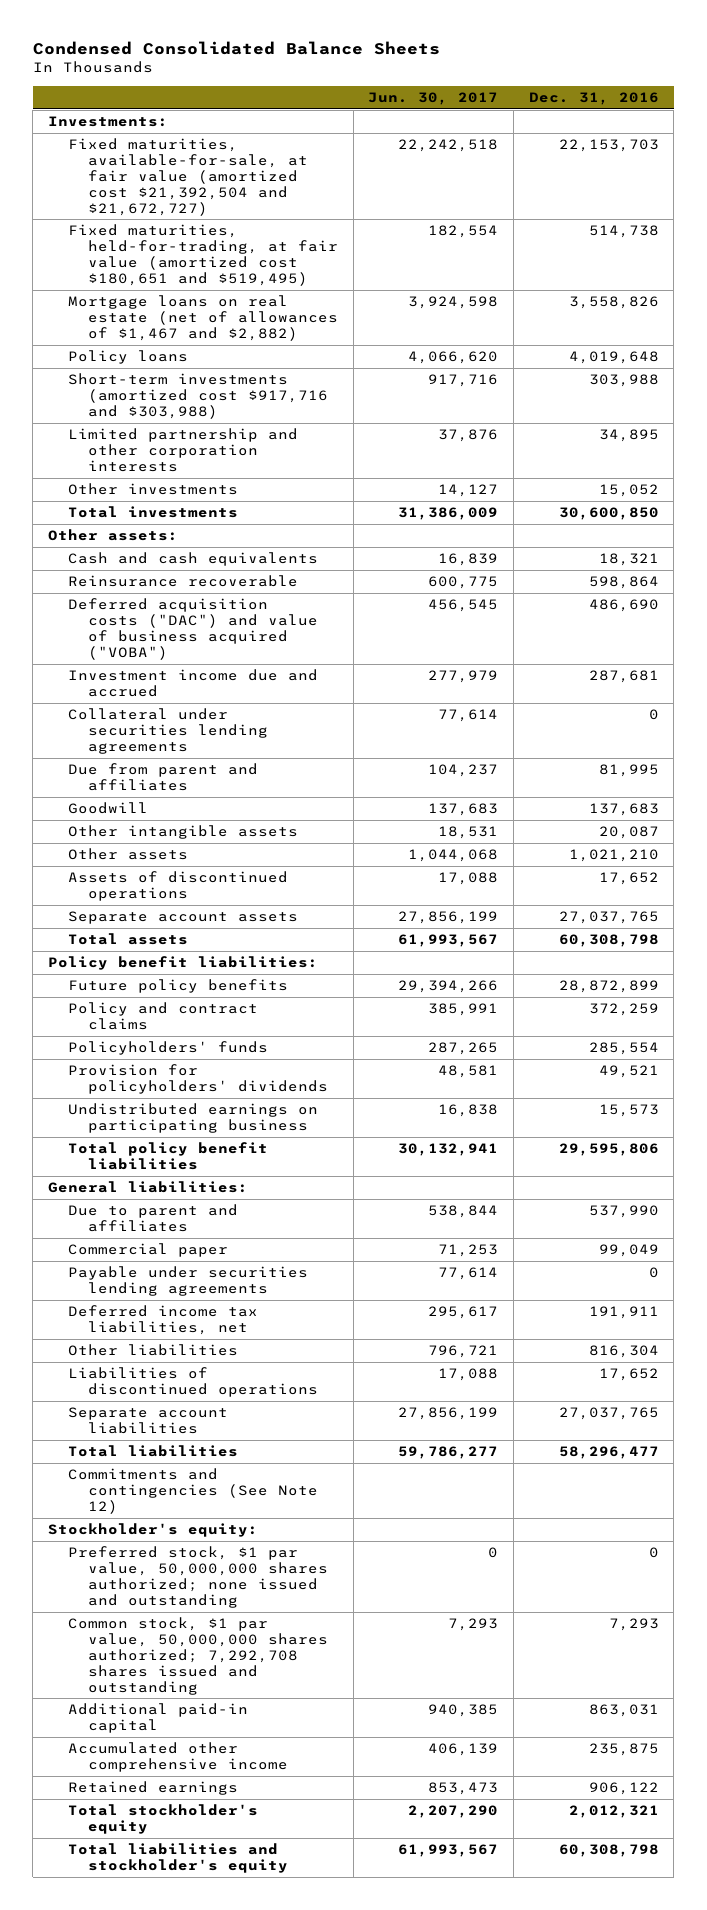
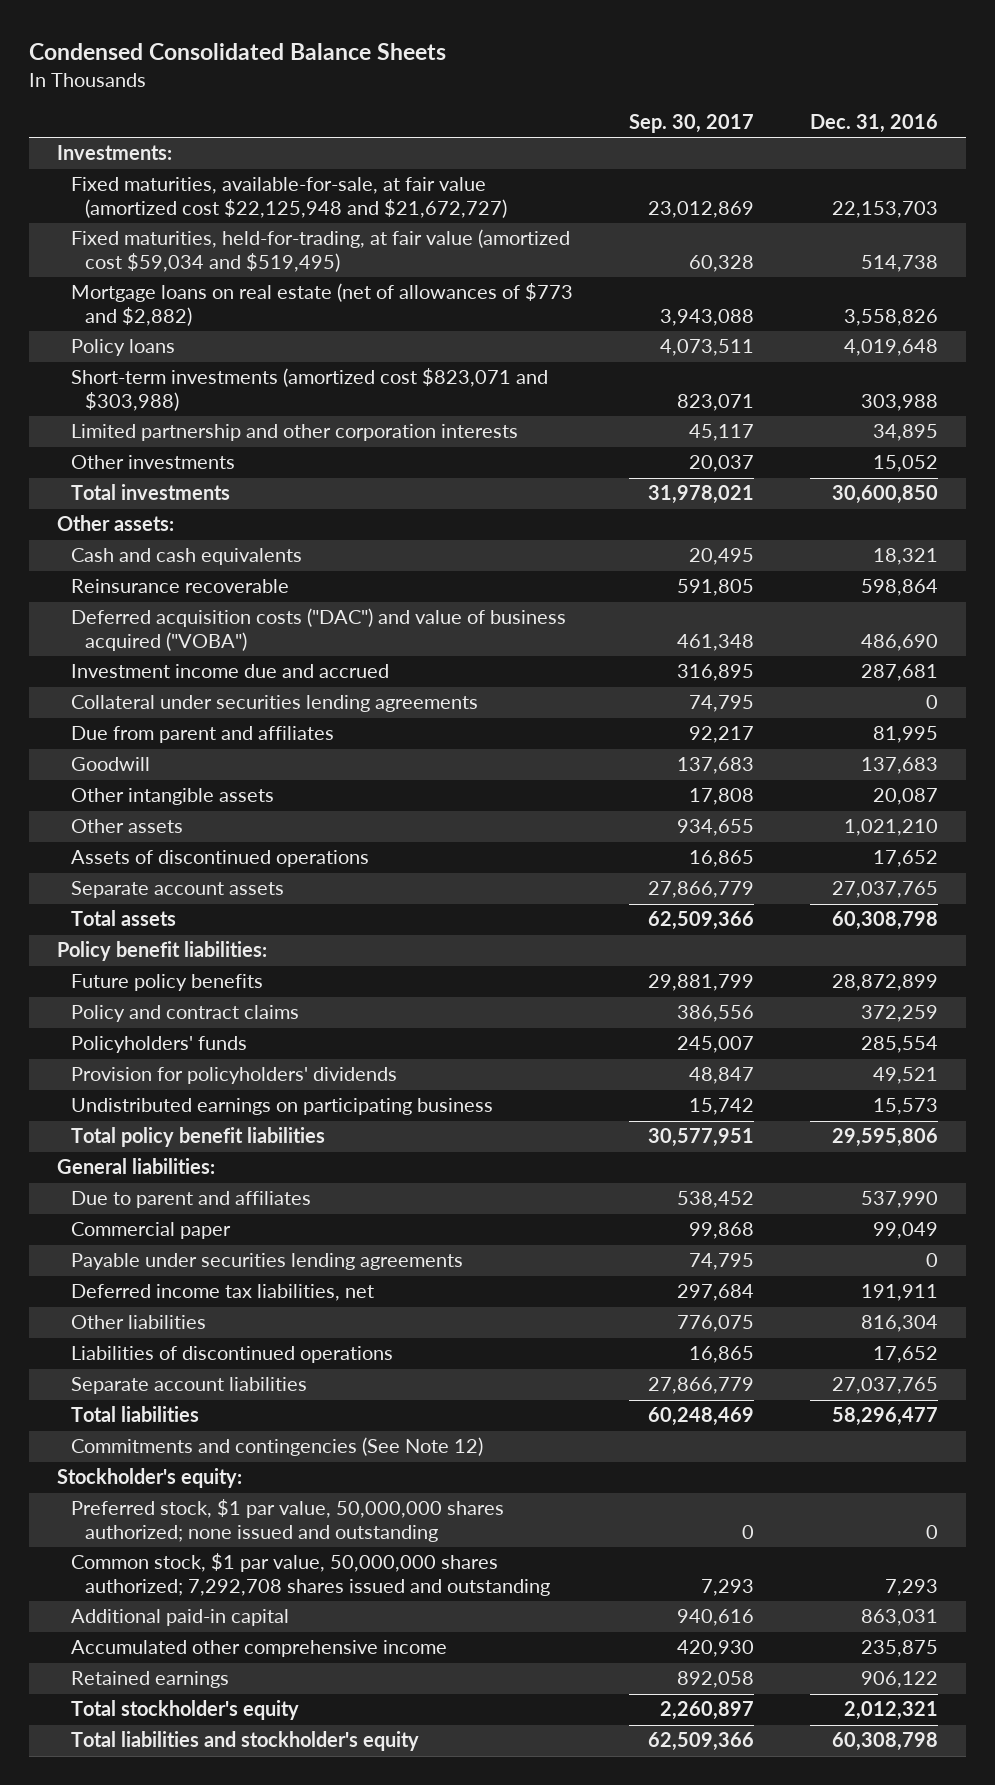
[368,91,499,105] Jun. 30, 2017 -> none
none -> [629,114,755,134] Sep. 30, 2017
[68,138,308,216] Fixed maturities, available-for-sale, at fair value (amortized cost $21,392,504 and $21,672,727) -> [71,177,508,218] Fixed maturities, available-for-sale, at fair value (amortized cost $22,125,948 and $21,672,727)
[68,224,338,286] Fixed maturities, held-for-trading, at fair value (amortized cost $180,651 and $519,495) -> [71,229,571,272] Fixed maturities, held-for-trading, at fair value (amortized cost $59,034 and $519,495)
[68,295,338,341] Mortgage loans on real estate (net of allowances of $1,467 and $2,882) -> [71,283,574,326] Mortgage loans on real estate (net of allowances of $773 and $2,882)
[68,373,328,419] Short-term investments (amortized cost $917,716 and $303,988) -> [71,368,549,411] Short-term investments (amortized cost $823,071 and $303,988)

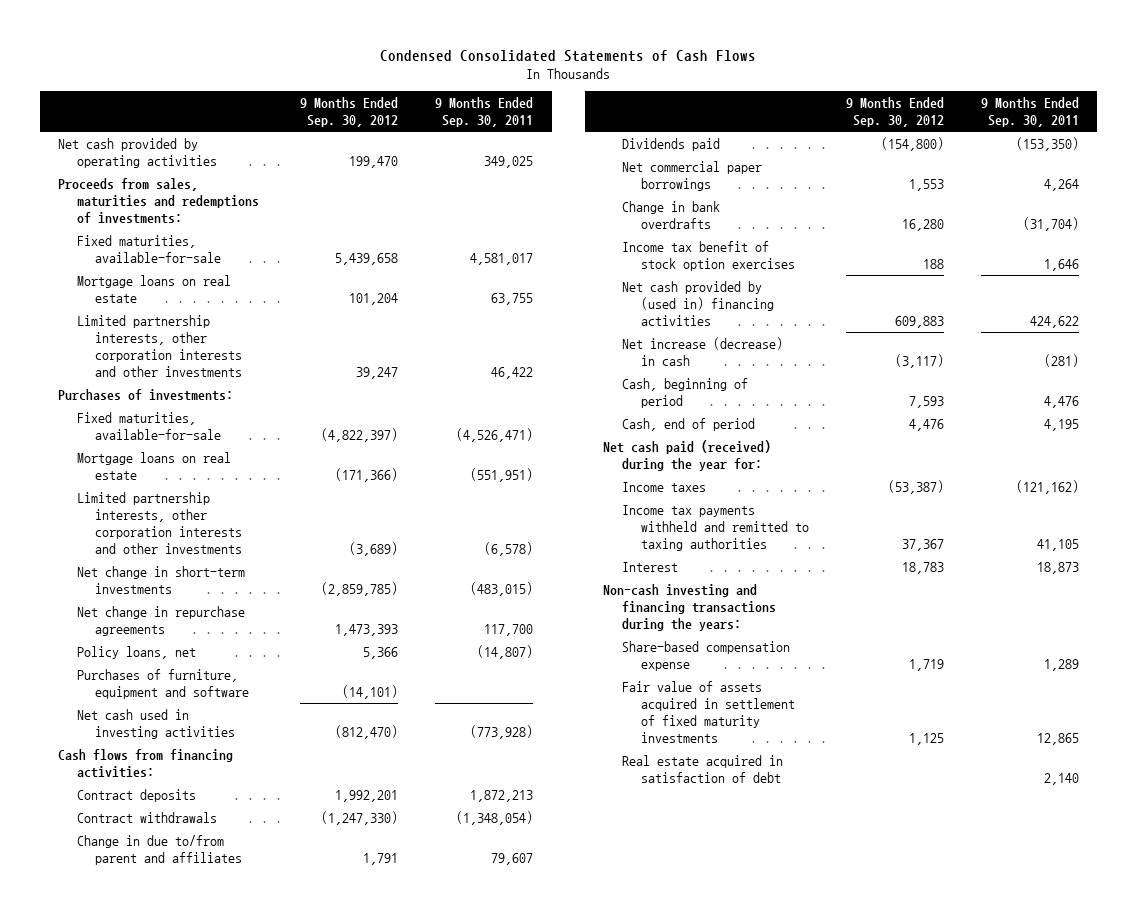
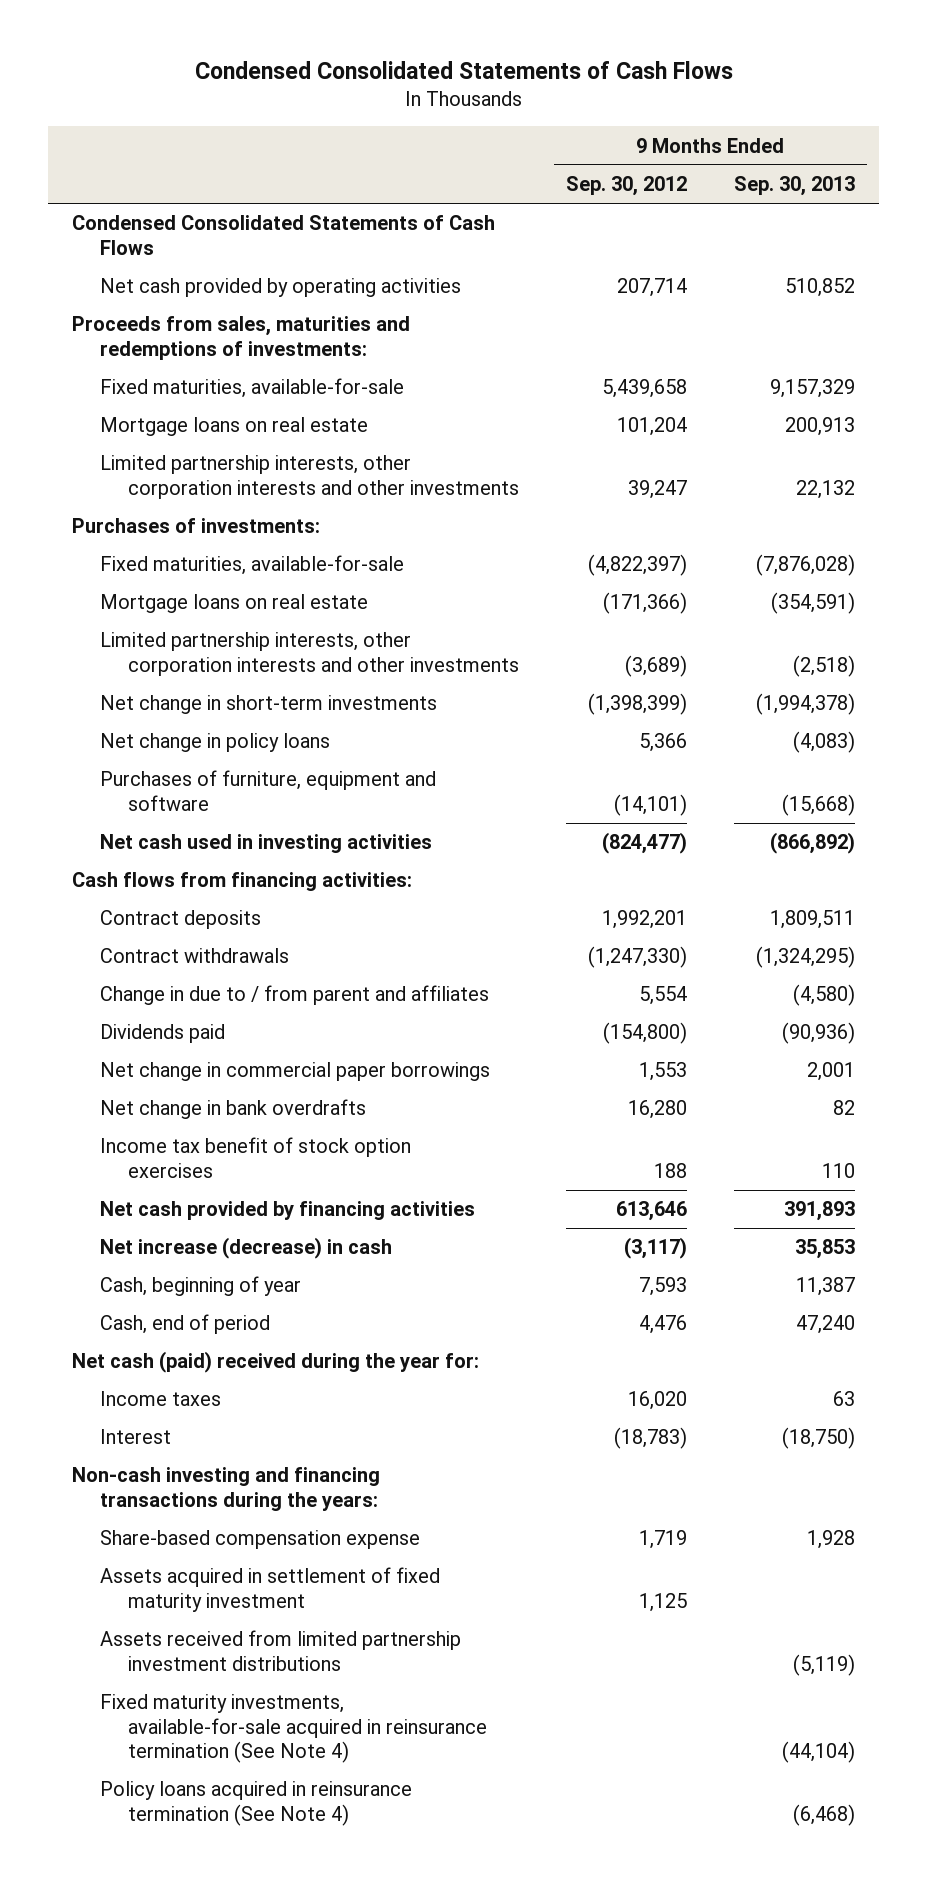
[435,96,534,128] 9 Months Ended Sep. 30, 2011 -> none
none -> [734,176,856,197] Sep. 30, 2013
none -> [72,215,496,255] Condensed Consolidated Statements of Cash Flows
[349,155,399,168] 199,470 -> [616,278,687,298] 207,714
[76,645,196,659] Policy loans, net -> none
[321,581,399,596] (2,859,785) -> [587,693,687,716] (1,398,399)
[76,605,245,636] Net change in repurchase agreements -> [99,733,330,753] Net change in policy loans
[335,623,399,636] 1,473,393 -> [638,733,687,753] 5,366
[335,724,399,739] (812,470) -> [601,832,687,855] (824,477)
[76,834,243,865] Change in due to/from parent and affiliates -> [99,985,489,1006] Change in due to / from parent and affiliates
[363,852,399,865] 1,791 -> [638,986,687,1006] 5,554
[621,160,762,191] Net commercial paper borrowings -> [99,1062,490,1082] Net change in commercial paper borrowings
[621,200,720,229] Change in bank overdrafts -> [99,1099,366,1120] Net change in bank overdrafts
[621,280,774,326] Net cash provided by (used in) financing activities -> [99,1201,475,1221] Net cash provided by financing activities
[894,315,944,328] 609,883 -> [615,1201,687,1222] 613,646
[621,377,748,408] Cash, beginning of period -> [99,1276,301,1297] Cash, beginning of year
[621,504,809,551] Income tax payments withheld and remitted to taxing authorities -> none
[603,439,772,471] Net cash paid (received) during the year for: -> [72,1351,480,1374] Net cash (paid) received during the year for:
[887,479,944,494] (53,387) -> [627,1391,687,1411] 16,020
[901,561,944,574] 18,783 -> [613,1427,687,1450] (18,783)
[621,754,783,783] Real estate acquired in satisfaction of debt -> none
[621,680,795,744] Fair value of assets acquired in settlement of fixed maturity investments -> [99,1567,440,1612] Assets acquired in settlement of fixed maturity investment
none -> [99,1630,461,1671] Assets received from limited partnership investment distributions
none -> [99,1694,487,1763] Fixed maturity investments, available-for-sale acquired in reinsurance termination (See Note 4)
none -> [99,1781,412,1826] Policy loans acquired in reinsurance termination (See Note 4)

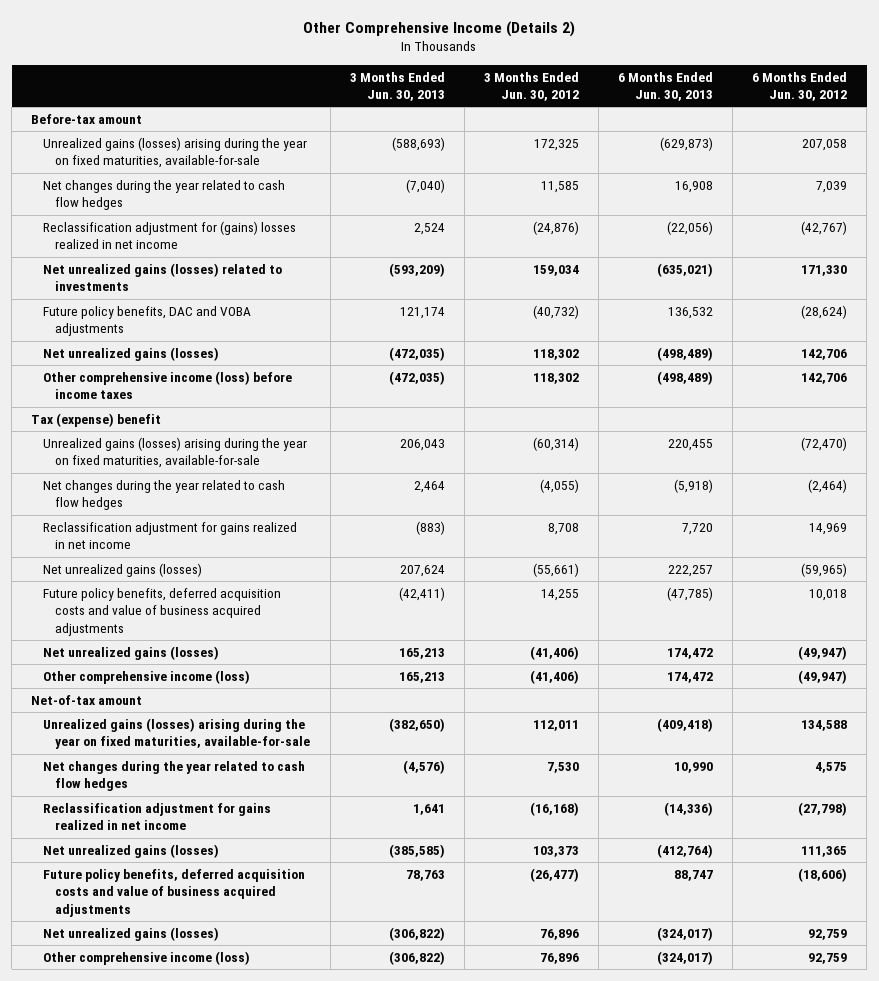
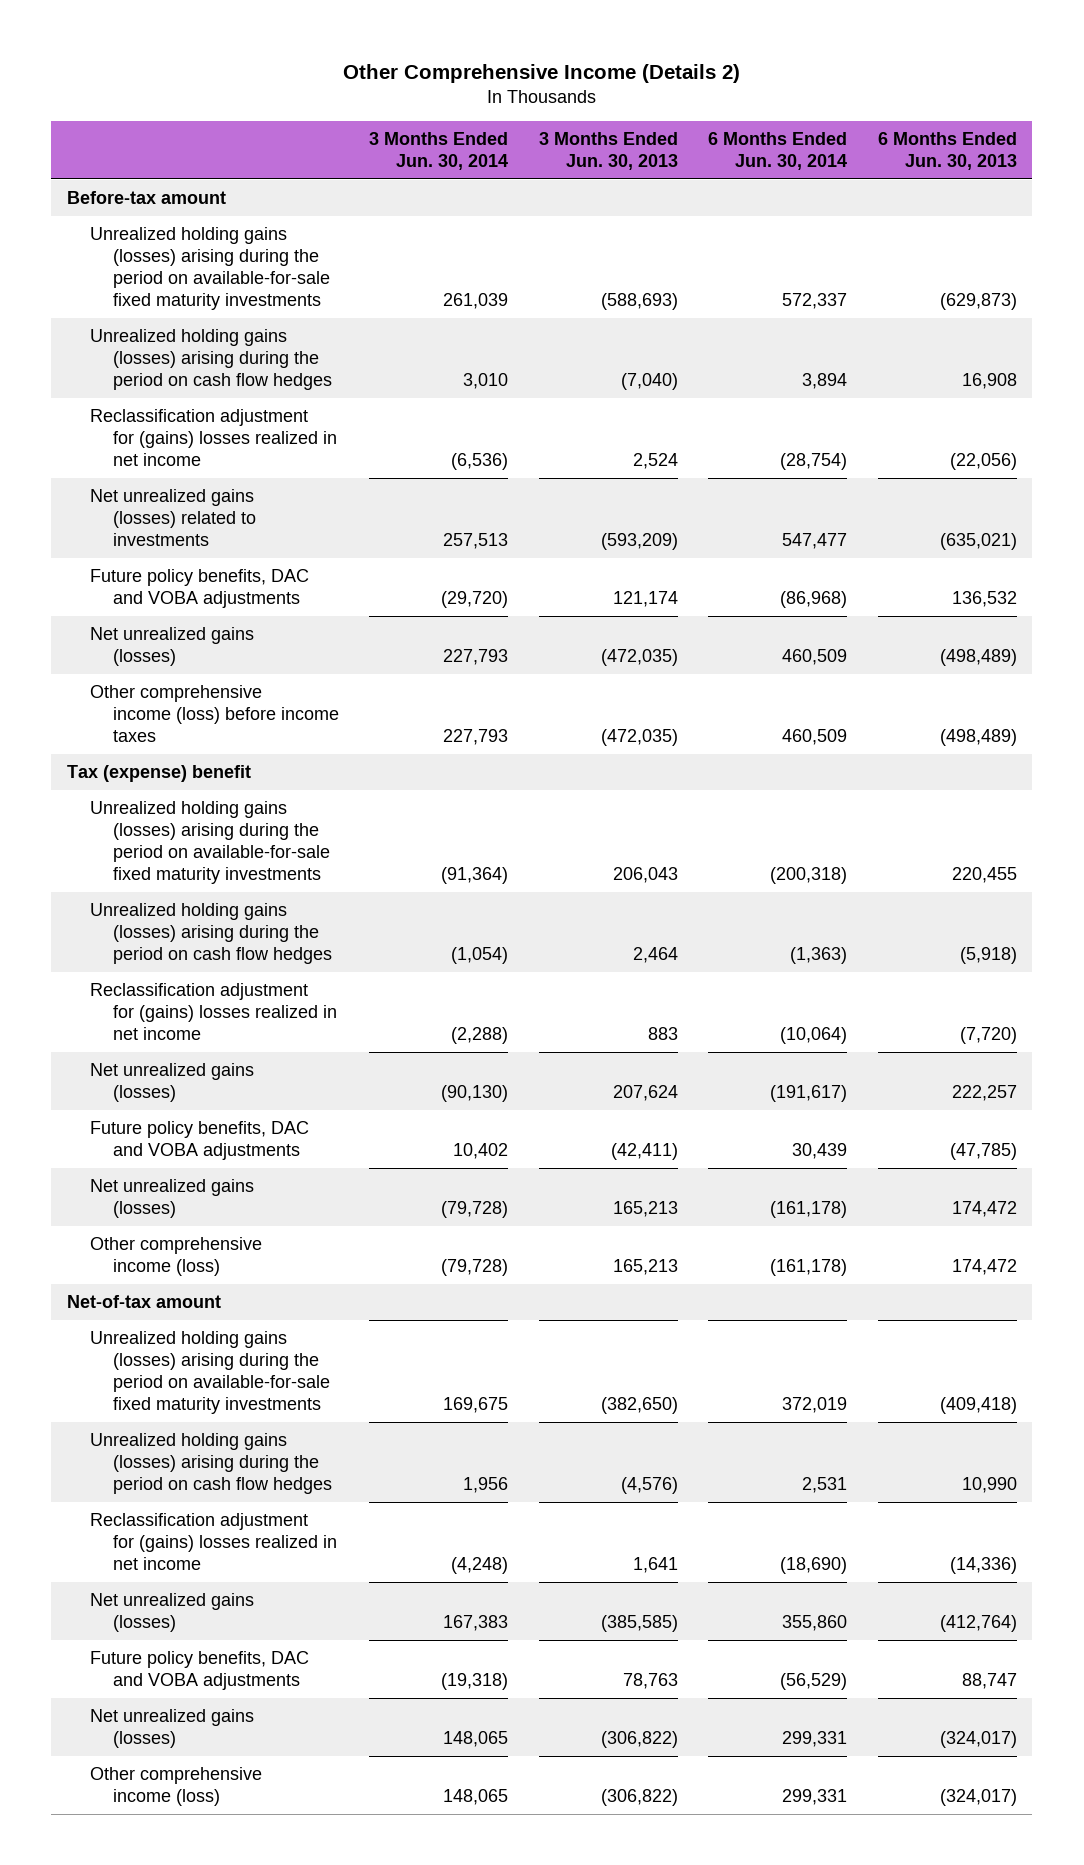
[483,71,579,101] 3 Months Ended Jun. 30, 2012 -> none
[752,71,848,101] 6 Months Ended Jun. 30, 2012 -> none
none -> [369,131,509,170] 3 Months Ended Jun. 30, 2014
none -> [708,131,848,170] 6 Months Ended Jun. 30, 2014
[43,137,308,169] Unrealized gains (losses) arising during the year on fixed maturities, available-for-sale -> [89,227,330,311] Unrealized holding gains (losses) arising during the period on available-for-sale fixed maturity investments
[43,180,286,211] Net changes during the year related to cash flow hedges -> [89,329,332,391] Unrealized holding gains (losses) arising during the period on cash flow hedges
[43,437,308,469] Unrealized gains (losses) arising during the year on fixed maturities, available-for-sale -> [89,801,330,885] Unrealized holding gains (losses) arising during the period on available-for-sale fixed maturity investments
[43,480,286,511] Net changes during the year related to cash flow hedges -> [89,903,332,965] Unrealized holding gains (losses) arising during the period on cash flow hedges
[43,522,298,550] Reclassification adjustment for gains realized in net income -> [89,983,337,1041] Reclassification adjustment for (gains) losses realized in net income
[415,521,445,536] (883) -> [647,1027,678,1041] 883
[681,523,713,536] 7,720 -> [960,1027,1018,1045] (7,720)
[43,588,282,636] Future policy benefits, deferred acquisition costs and value of business acquired adjustments -> [89,1121,309,1161] Future policy benefits, DAC and VOBA adjustments
[43,718,311,750] Unrealized gains (losses) arising during the year on fixed maturities, available-for-sale -> [89,1331,330,1415] Unrealized holding gains (losses) arising during the period on available-for-sale fixed maturity investments
[43,761,306,792] Net changes during the year related to cash flow hedges -> [89,1433,332,1495] Unrealized holding gains (losses) arising during the period on cash flow hedges
[43,803,272,831] Reclassification adjustment for gains realized in net income -> [89,1513,337,1571] Reclassification adjustment for (gains) losses realized in net income
[43,869,306,917] Future policy benefits, deferred acquisition costs and value of business acquired adjustments -> [89,1651,309,1691] Future policy benefits, DAC and VOBA adjustments

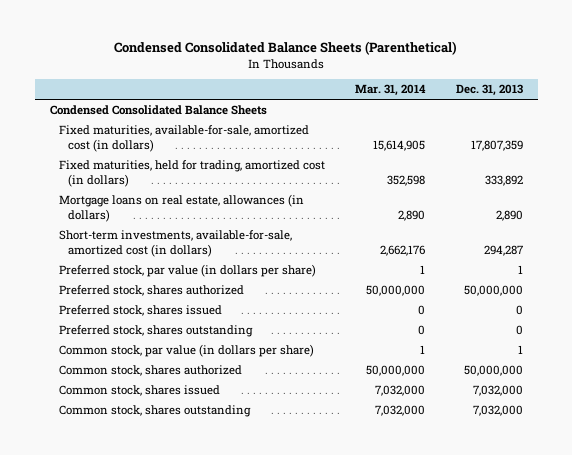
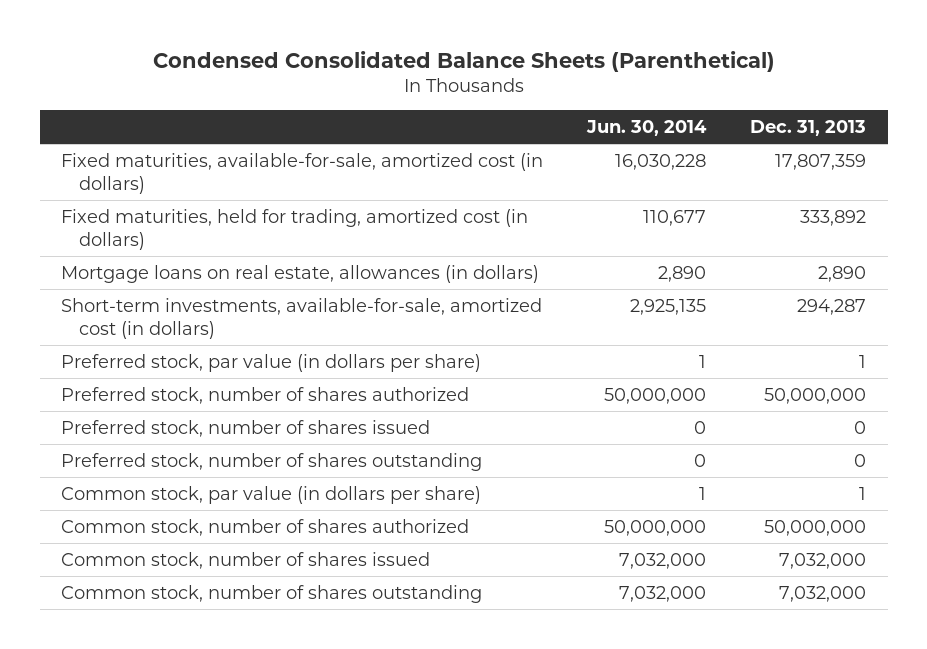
[355,84,427,97] Mar. 31, 2014 -> none
none -> [586,119,708,136] Jun. 30, 2014
[49,105,267,116] Condensed Consolidated Balance Sheets -> none
[58,285,244,297] Preferred stock, shares authorized -> [61,386,470,404] Preferred stock, number of shares authorized
[58,305,222,317] Preferred stock, shares issued -> [61,419,431,437] Preferred stock, number of shares issued
[58,325,253,338] Preferred stock, shares outstanding -> [61,452,483,471] Preferred stock, number of shares outstanding
[58,365,242,377] Common stock, shares authorized -> [61,518,470,536] Common stock, number of shares authorized
[58,385,220,397] Common stock, shares issued -> [61,551,431,569] Common stock, number of shares issued
[58,405,251,418] Common stock, shares outstanding -> [61,584,483,603] Common stock, number of shares outstanding

